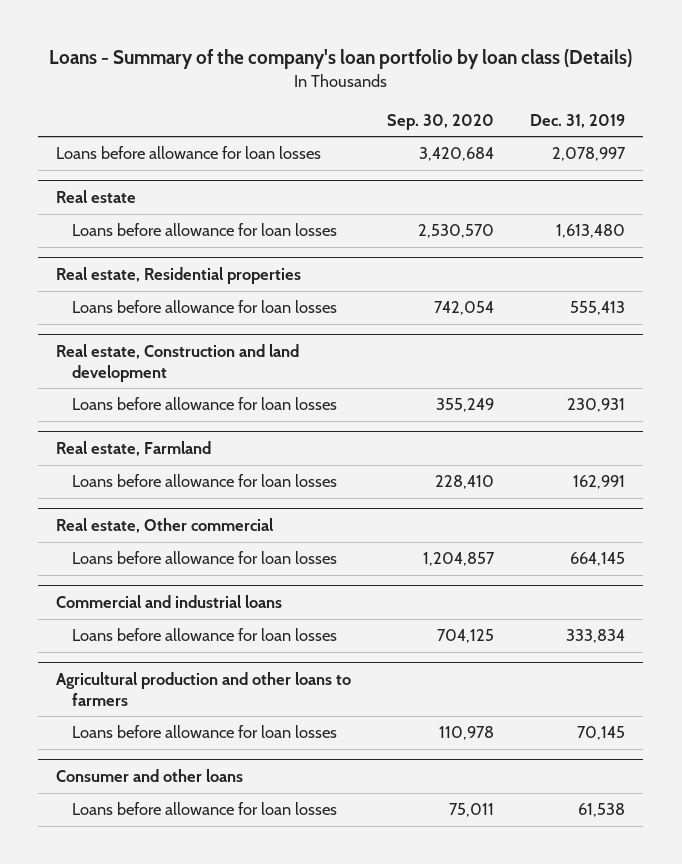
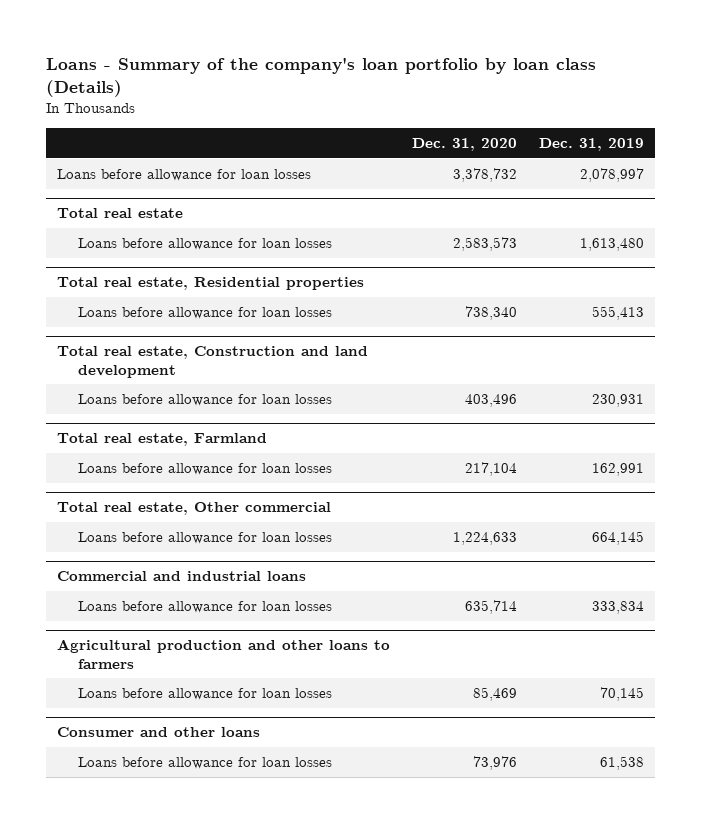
[387,113,495,130] Sep. 30, 2020 -> none
none -> [412,137,518,151] Dec. 31, 2020
[56,189,137,203] Real estate -> [57,208,184,219] Total real estate
[56,266,302,284] Real estate, Residential properties -> [57,277,365,291] Total real estate, Residential properties
[56,343,300,382] Real estate, Construction and land development -> [57,346,369,378] Total real estate, Construction and land development
[56,440,212,456] Real estate, Farmland -> [57,433,268,447] Total real estate, Farmland
[56,517,274,533] Real estate, Other commercial -> [57,502,332,516] Total real estate, Other commercial

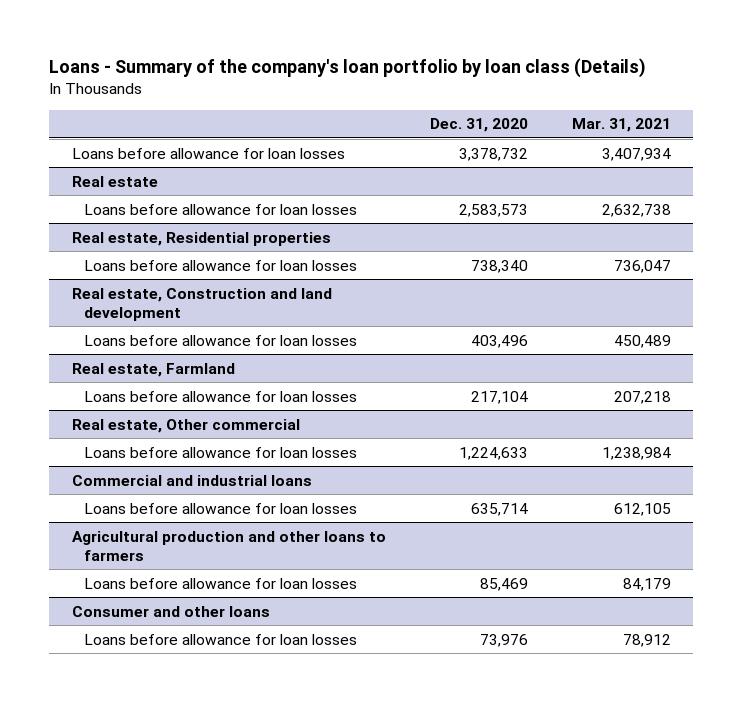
[539,137,645,151] Dec. 31, 2019 -> none
none -> [572,118,672,133] Mar. 31, 2021
[57,208,184,219] Total real estate -> [71,175,158,187] Real estate
[57,277,365,291] Total real estate, Residential properties -> [71,231,331,246] Real estate, Residential properties
[57,346,369,378] Total real estate, Construction and land development -> [71,287,332,321] Real estate, Construction and land development
[57,433,268,447] Total real estate, Farmland -> [71,362,235,377] Real estate, Farmland
[57,502,332,516] Total real estate, Other commercial -> [71,418,300,433] Real estate, Other commercial

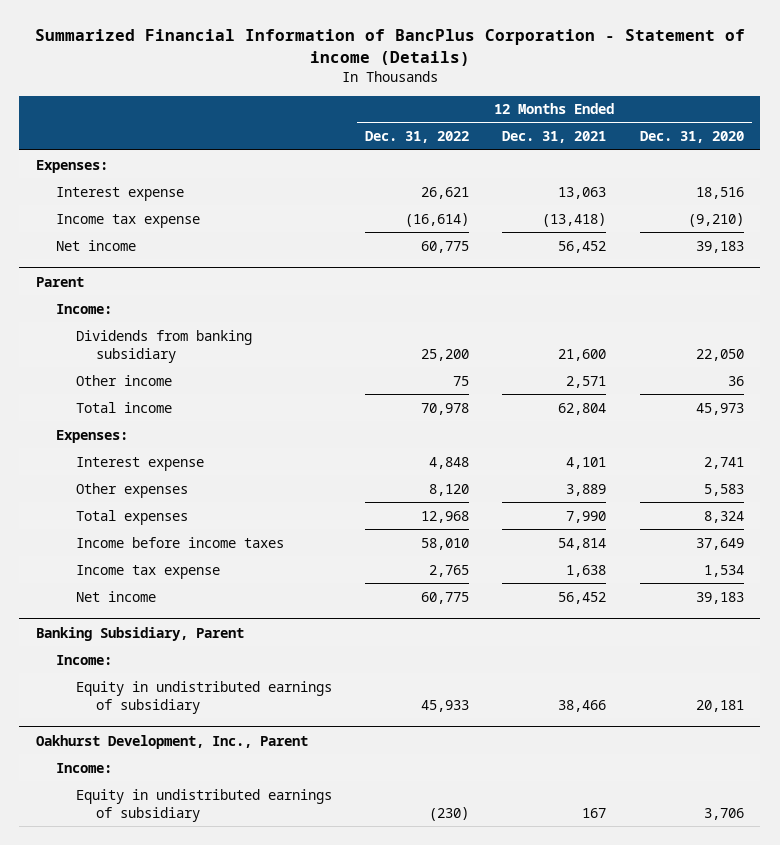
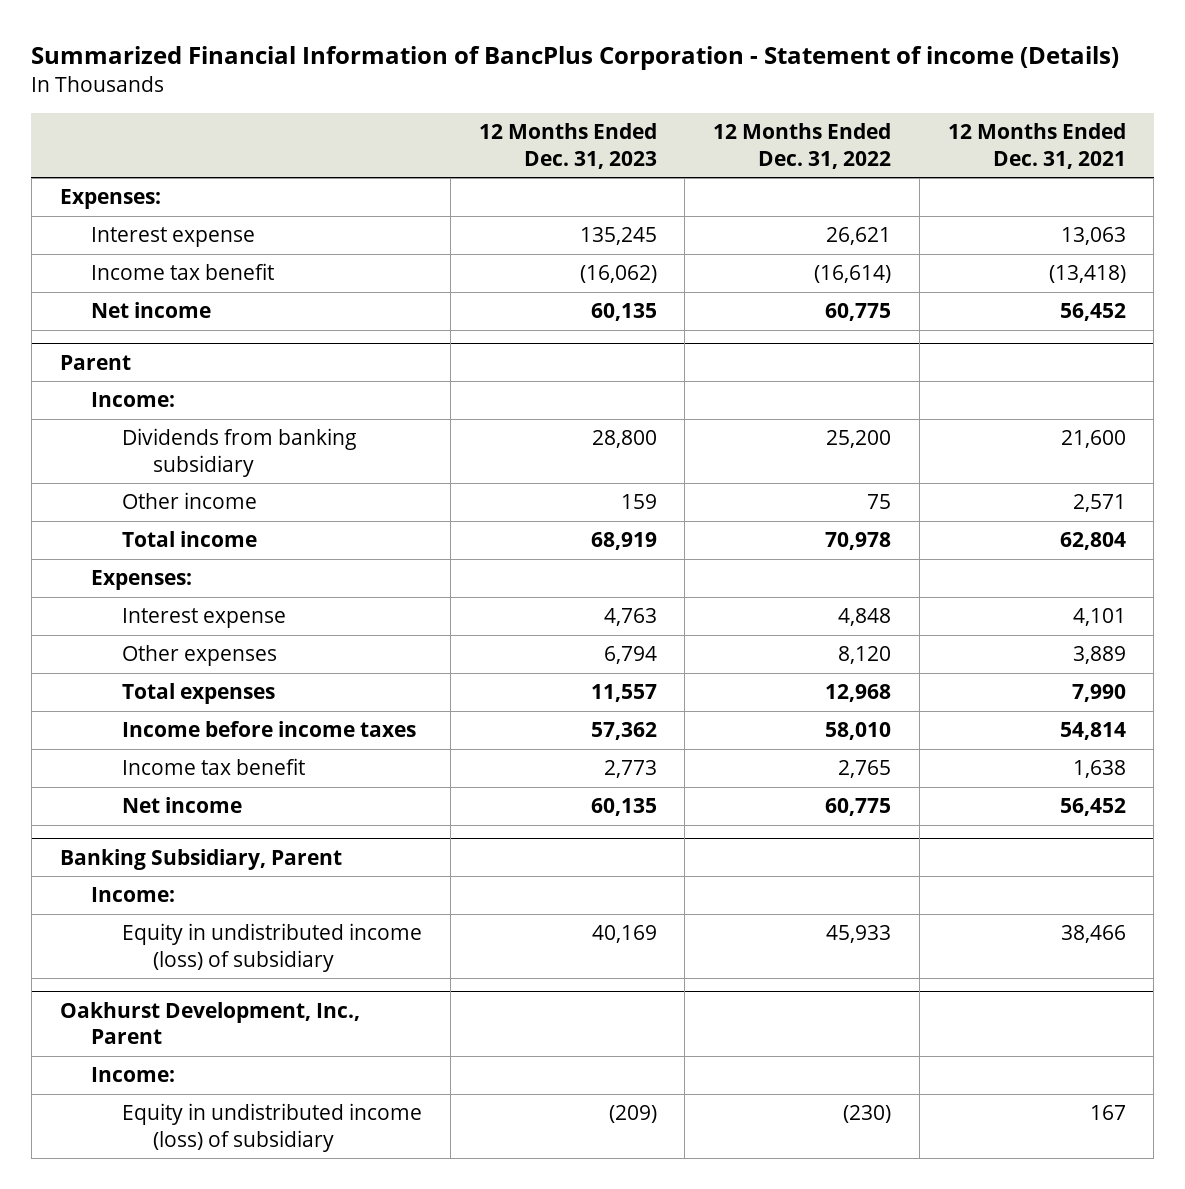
[639,131,744,144] Dec. 31, 2020 -> none
none -> [478,123,657,169] 12 Months Ended Dec. 31, 2023
[55,213,200,228] Income tax expense -> [90,263,274,281] Income tax benefit
[75,564,220,579] Income tax expense -> [122,758,306,776] Income tax benefit
[75,680,332,714] Equity in undistributed earnings of subsidiary -> [122,923,423,972] Equity in undistributed income (loss) of subsidiary
[75,788,332,822] Equity in undistributed earnings of subsidiary -> [122,1103,423,1152] Equity in undistributed income (loss) of subsidiary

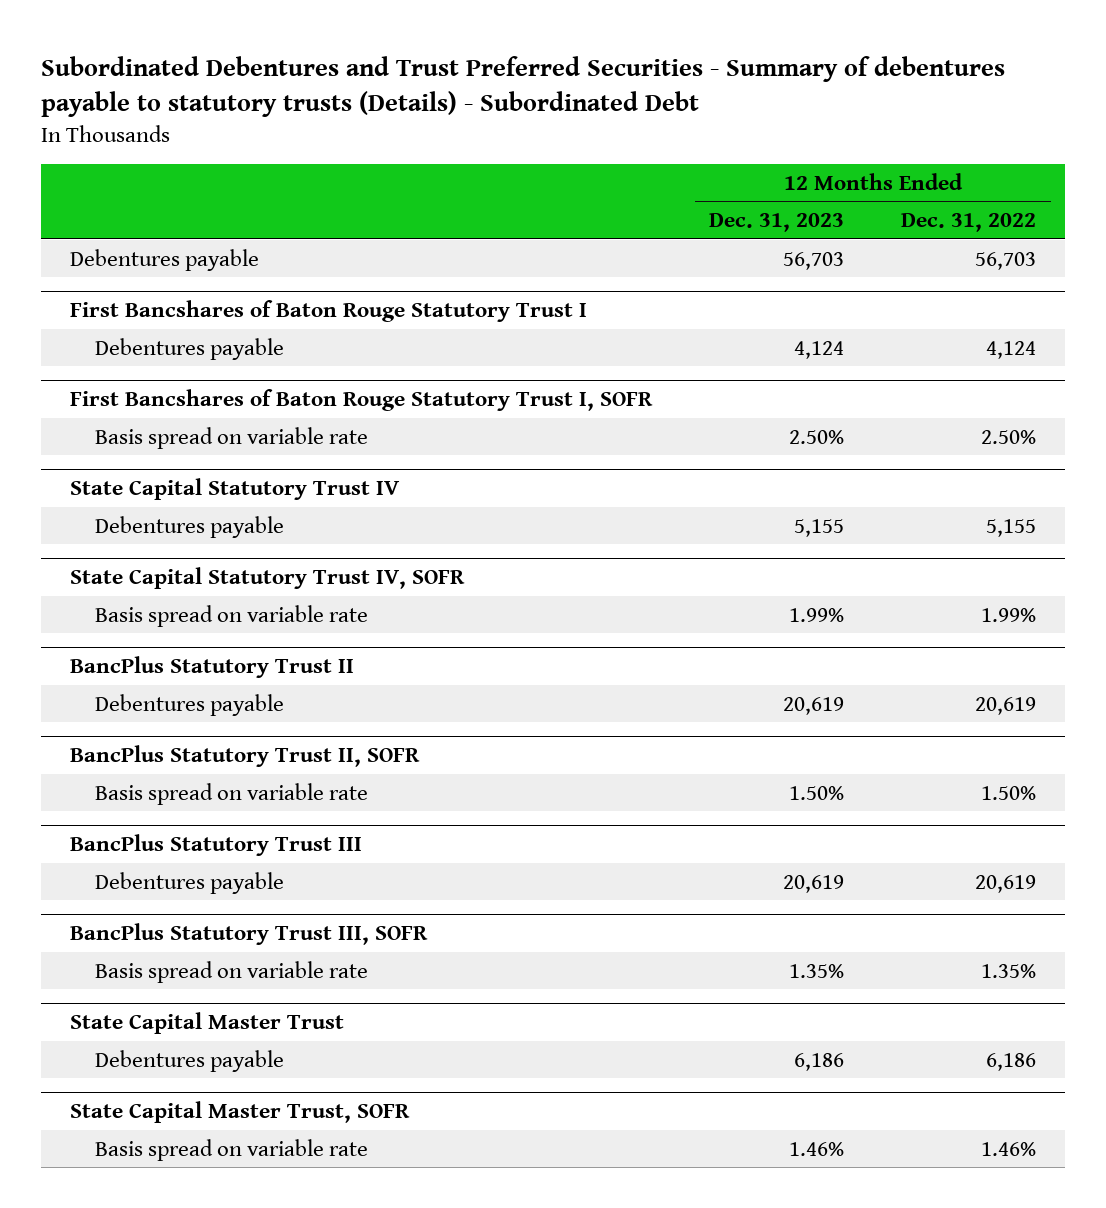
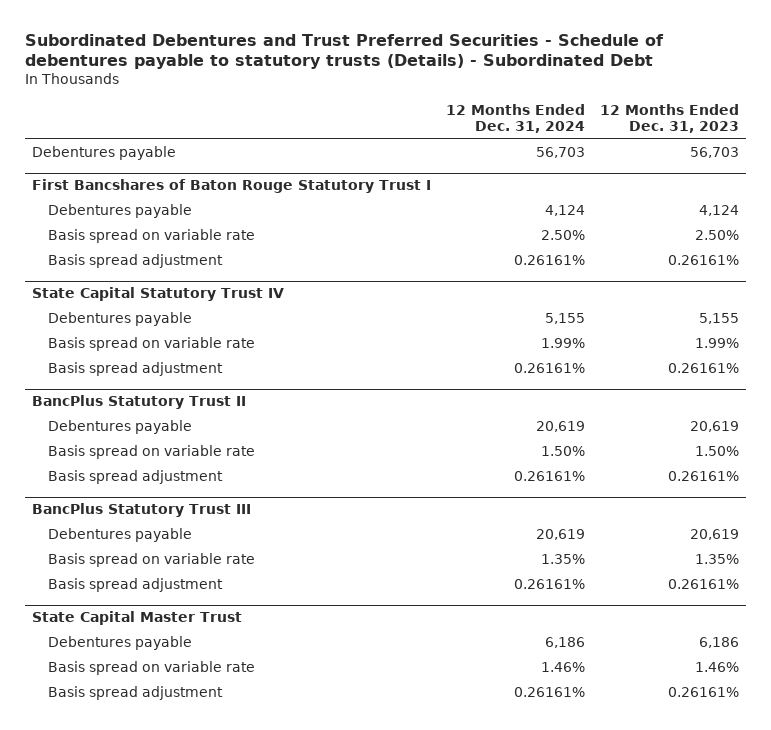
[41,56,1006,118] Subordinated Debentures and Trust Preferred Securities - Summary of debentures payable to statutory trusts (Details) - Subordinated Debt -> [25,33,665,70] Subordinated Debentures and Trust Preferred Securities - Schedule of debentures payable to statutory trusts (Details) - Subordinated Debt
[901,213,1037,233] Dec. 31, 2022 -> none
none -> [446,103,586,134] 12 Months Ended Dec. 31, 2024
[69,388,653,411] First Bancshares of Baton Rouge Statutory Trust I, SOFR -> none
none -> [47,254,223,269] Basis spread adjustment
[69,566,465,589] State Capital Statutory Trust IV, SOFR -> none
none -> [47,362,223,377] Basis spread adjustment
[69,744,420,767] BancPlus Statutory Trust II, SOFR -> none
none -> [47,470,223,485] Basis spread adjustment
[69,922,428,945] BancPlus Statutory Trust III, SOFR -> none
none -> [47,578,223,593] Basis spread adjustment
[69,1100,410,1123] State Capital Master Trust, SOFR -> none
none -> [47,686,223,701] Basis spread adjustment

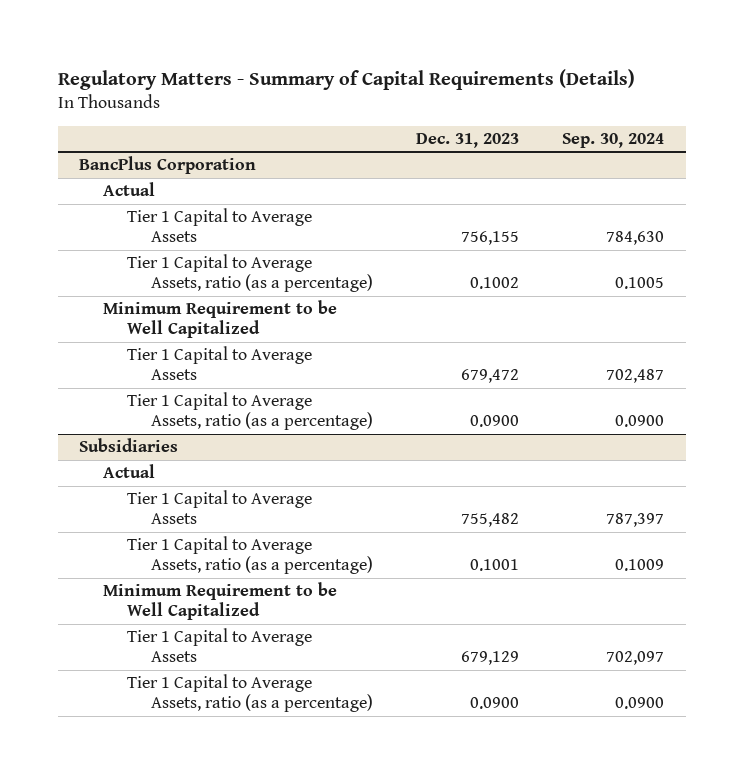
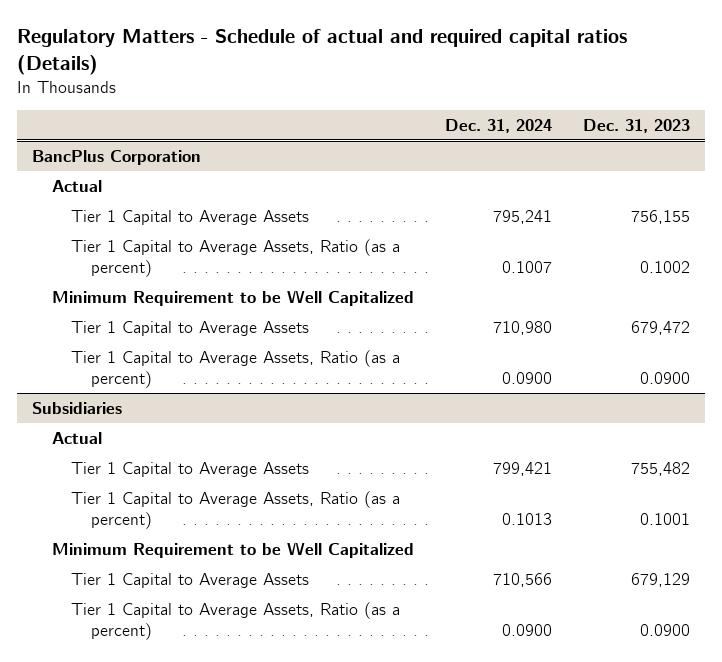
[57,68,635,90] Regulatory Matters - Summary of Capital Requirements (Details) -> [16,29,627,75] Regulatory Matters - Schedule of actual and required capital ratios (Details)
[562,132,665,148] Sep. 30, 2024 -> none
none -> [444,118,552,133] Dec. 31, 2024
[127,254,374,293] Tier 1 Capital to Average Assets, ratio (as a percentage) -> [71,238,401,278] Tier 1 Capital to Average Assets, Ratio (as a percent)
[127,392,374,431] Tier 1 Capital to Average Assets, ratio (as a percentage) -> [71,349,401,389] Tier 1 Capital to Average Assets, Ratio (as a percent)
[127,536,374,575] Tier 1 Capital to Average Assets, ratio (as a percentage) -> [71,490,401,530] Tier 1 Capital to Average Assets, Ratio (as a percent)
[127,674,374,713] Tier 1 Capital to Average Assets, ratio (as a percentage) -> [71,601,401,641] Tier 1 Capital to Average Assets, Ratio (as a percent)

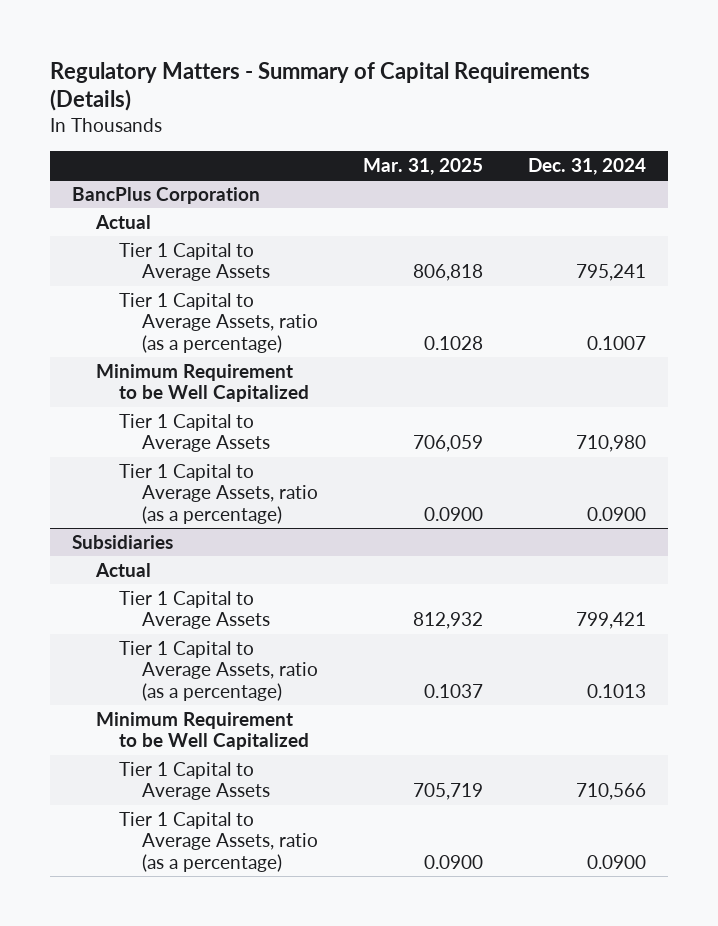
[16,29,627,75] Regulatory Matters - Schedule of actual and required capital ratios (Details) -> [50,61,591,112] Regulatory Matters - Summary of Capital Requirements (Details)
[582,118,690,133] Dec. 31, 2023 -> none
none -> [363,157,484,175] Mar. 31, 2025
[71,238,401,278] Tier 1 Capital to Average Assets, Ratio (as a percent) -> [119,292,319,353] Tier 1 Capital to Average Assets, ratio (as a percentage)
[71,349,401,389] Tier 1 Capital to Average Assets, Ratio (as a percent) -> [119,463,319,524] Tier 1 Capital to Average Assets, ratio (as a percentage)
[71,490,401,530] Tier 1 Capital to Average Assets, Ratio (as a percent) -> [119,640,319,701] Tier 1 Capital to Average Assets, ratio (as a percentage)
[71,601,401,641] Tier 1 Capital to Average Assets, Ratio (as a percent) -> [119,811,319,872] Tier 1 Capital to Average Assets, ratio (as a percentage)

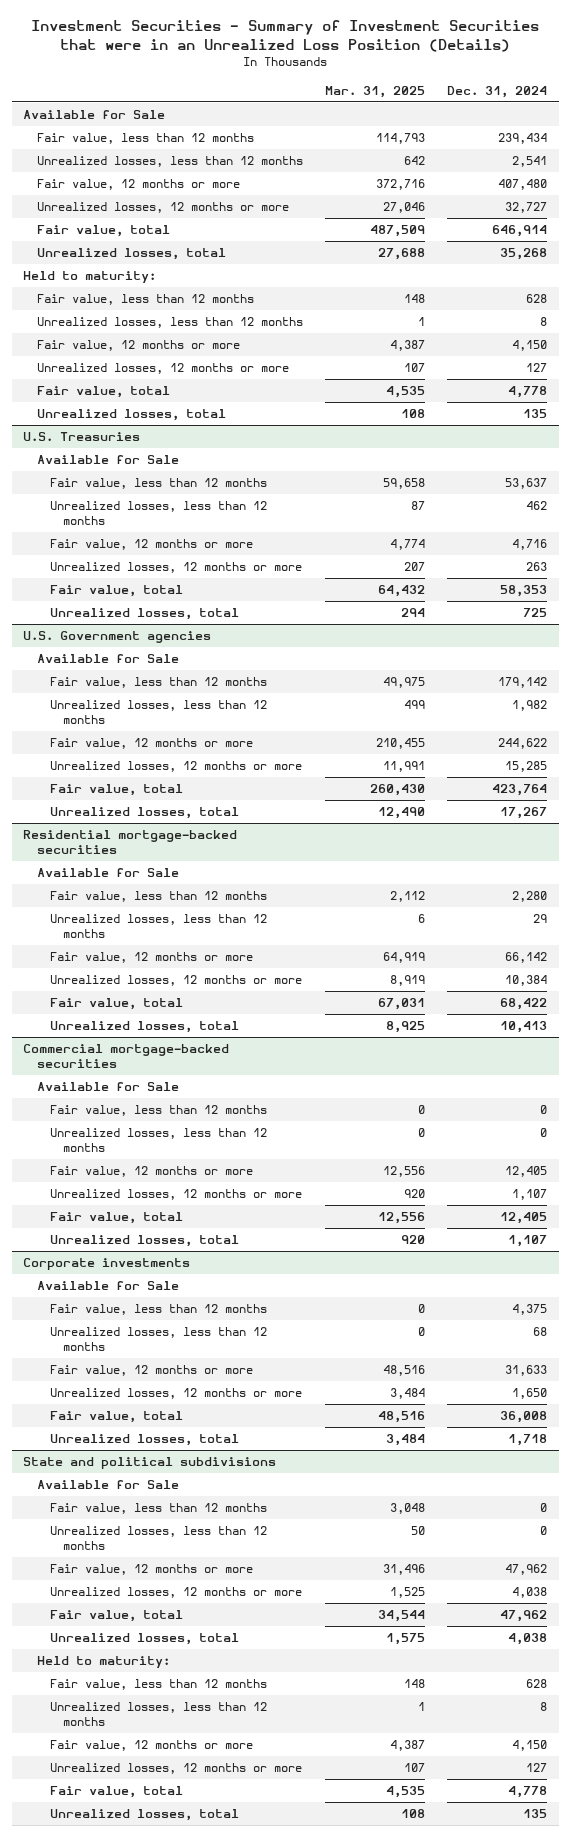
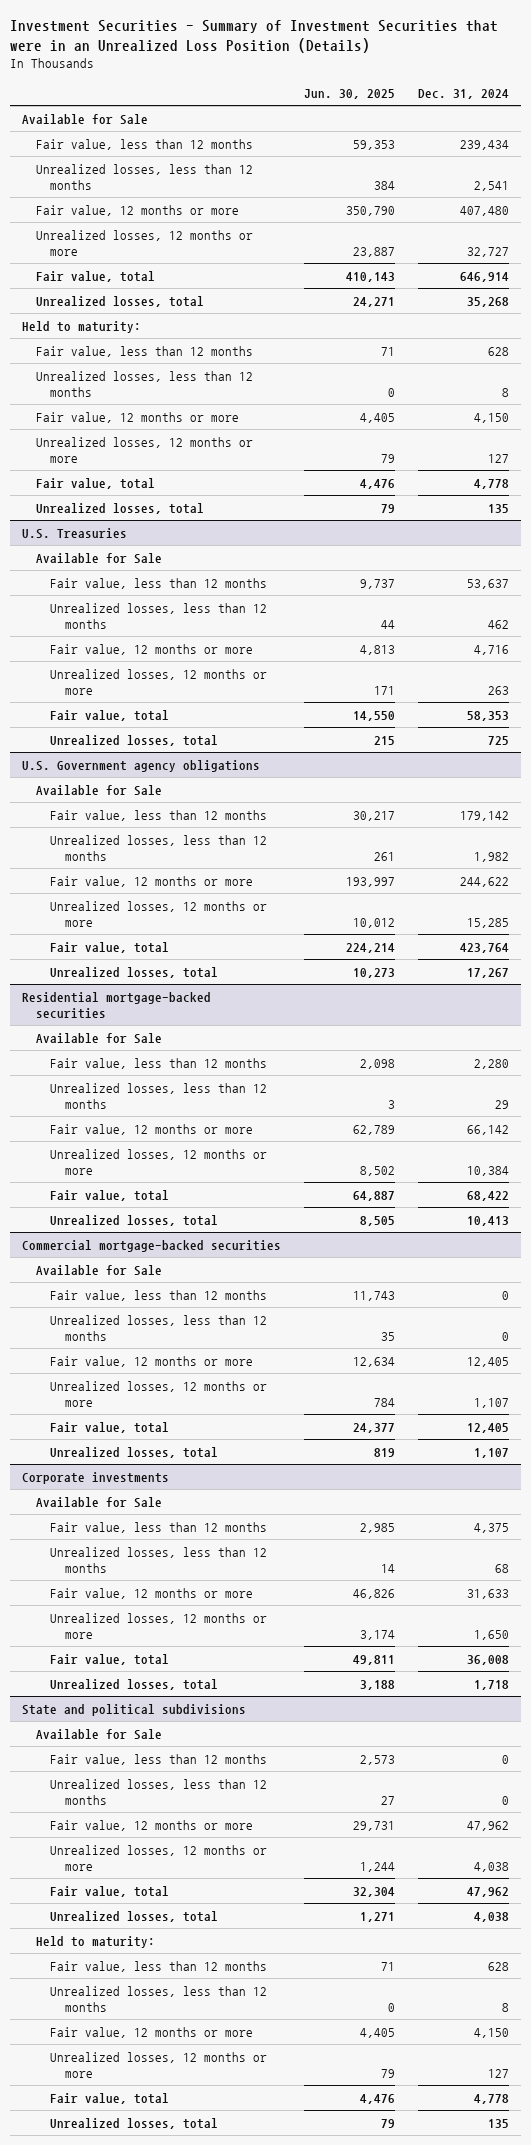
[325,85,426,98] Mar. 31, 2025 -> none
none -> [303,88,395,99] Jun. 30, 2025
[23,631,212,644] U.S. Government agencies -> [21,759,260,772] U.S. Government agency obligations

